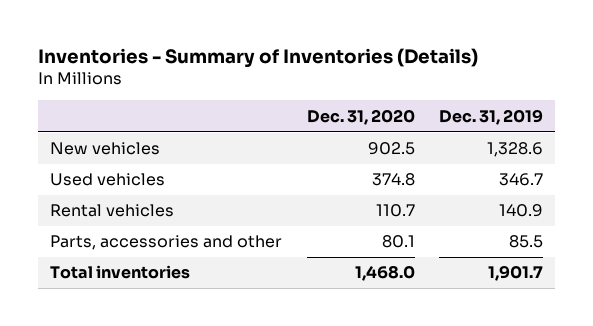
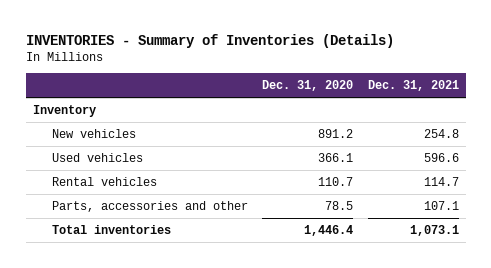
[38,47,479,68] Inventories - Summary of Inventories (Details) -> [25,33,394,48] INVENTORIES - Summary of Inventories (Details)
[438,108,543,125] Dec. 31, 2019 -> none
none -> [367,80,459,92] Dec. 31, 2021
none -> [32,105,96,118] Inventory
[367,142,415,156] 902.5 -> [318,129,354,139] 891.2
[371,173,415,187] 374.8 -> [318,153,354,163] 366.1
[381,235,415,249] 80.1 -> [325,201,354,211] 78.5
[354,265,415,282] 1,468.0 -> [304,225,354,237] 1,446.4

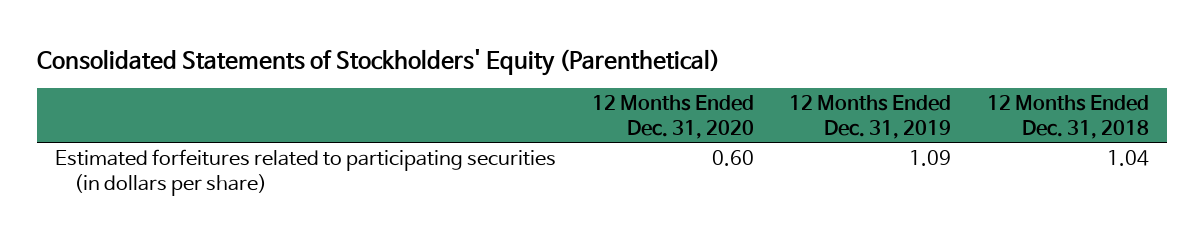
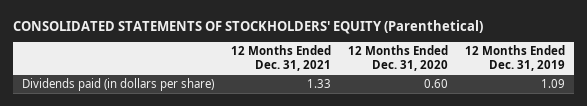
[37,49,721,77] Consolidated Statements of Stockholders' Equity (Parenthetical) -> [13,19,484,34] CONSOLIDATED STATEMENTS OF STOCKHOLDERS' EQUITY (Parenthetical)
[987,95,1150,139] 12 Months Ended Dec. 31, 2018 -> none
none -> [230,45,331,72] 12 Months Ended Dec. 31, 2021
[54,149,556,196] Estimated forfeitures related to participating securities (in dollars per share) -> [21,78,214,92] Dividends paid (in dollars per share)

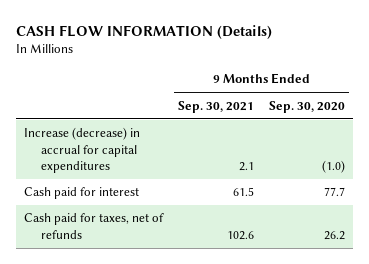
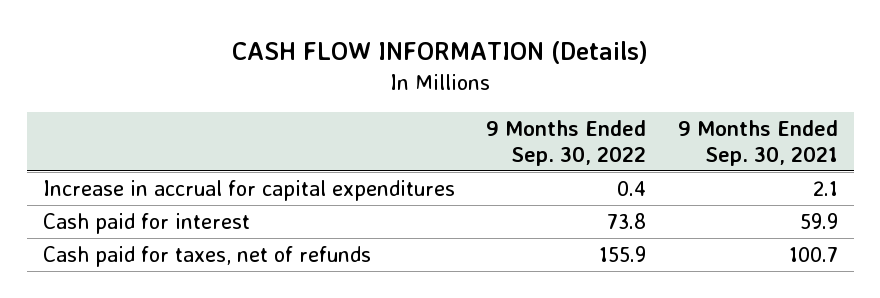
[269,100,346,113] Sep. 30, 2020 -> none
none -> [486,119,647,166] 9 Months Ended Sep. 30, 2022
[23,127,140,174] Increase (decrease) in accrual for capital expenditures -> [42,179,455,201] Increase in accrual for capital expenditures
[232,187,254,197] 61.5 -> [799,212,838,229] 59.9
[226,230,254,240] 102.6 -> [788,246,838,262] 100.7

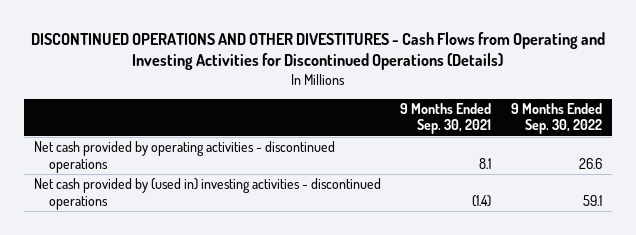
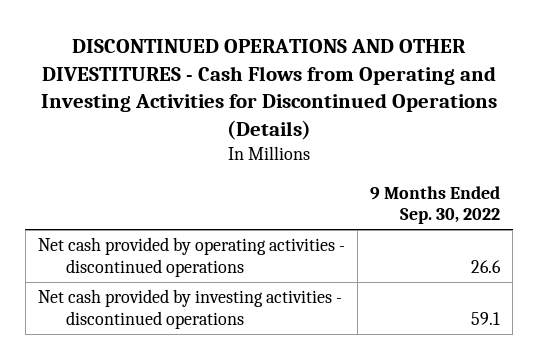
[400,103,492,135] 9 Months Ended Sep. 30, 2021 -> none
[33,178,381,210] Net cash provided by (used in) investing activities - discontinued operations -> [37,289,342,329] Net cash provided by investing activities - discontinued operations

